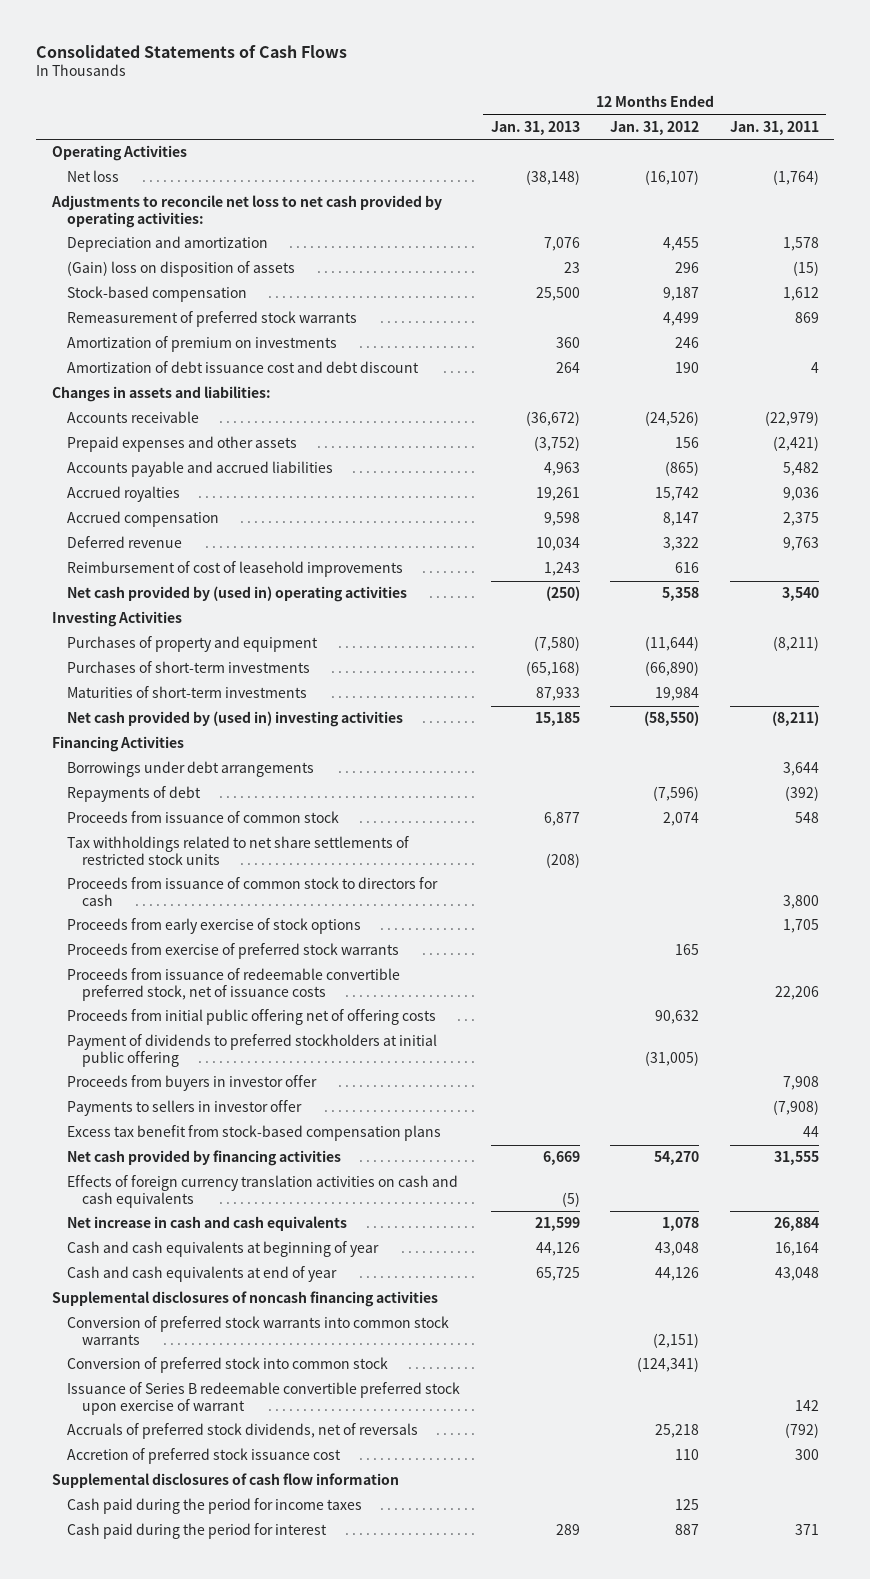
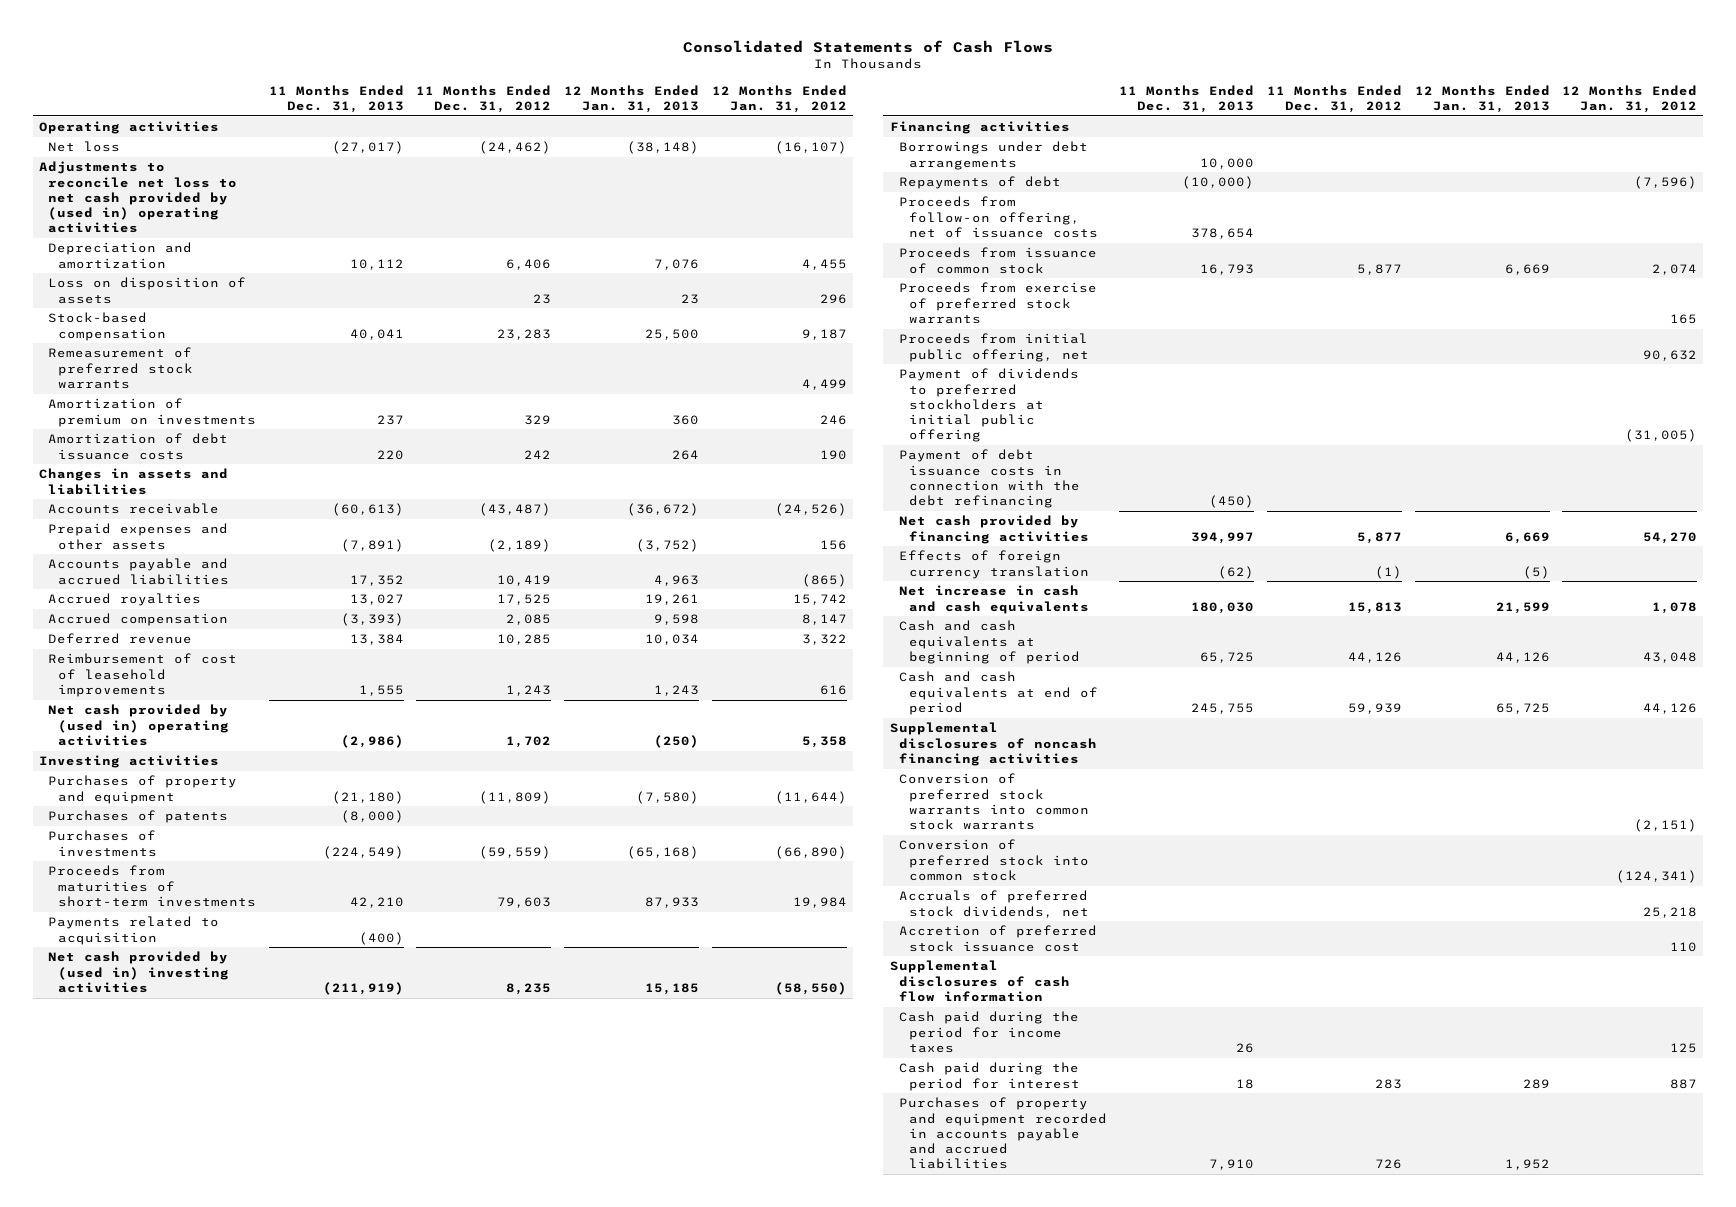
[729,121,819,136] Jan. 31, 2011 -> none
none -> [268,84,404,113] 11 Months Ended Dec. 31, 2013
none -> [416,84,552,113] 11 Months Ended Dec. 31, 2012
[51,145,187,162] Operating Activities -> [39,121,220,135] Operating activities
[50,195,442,228] Adjustments to reconcile net loss to net cash provided by operating activities: -> [39,161,238,234] Adjustments to reconcile net loss to net cash provided by (used in) operating activities
[66,261,295,278] (Gain) loss on disposition of assets -> [48,277,247,304] Loss on disposition of assets
[66,361,419,374] Amortization of debt issuance cost and debt discount -> [48,433,229,460] Amortization of debt issuance costs
[51,386,271,403] Changes in assets and liabilities: -> [39,468,229,495] Changes in assets and liabilities
[51,611,182,628] Investing Activities -> [39,755,220,769] Investing activities
none -> [48,810,229,824] Purchases of patents
[66,661,310,674] Purchases of short-term investments -> [48,830,157,857] Purchases of investments
[66,686,307,699] Maturities of short-term investments -> [48,865,256,907] Proceeds from maturities of short-term investments
none -> [48,916,220,945] Payments related to acquisition
[51,736,184,753] Financing Activities -> [889,121,1070,135] Financing activities
[66,836,409,865] Tax withholdings related to net share settlements of restricted stock units -> none
[66,877,438,906] Proceeds from issuance of common stock to directors for cash -> none
[66,918,361,935] Proceeds from early exercise of stock options -> none
none -> [899,196,1098,238] Proceeds from follow-on offering, net of issuance costs
[543,812,580,827] 6,877 -> [1504,263,1550,275] 6,669
[66,968,400,1001] Proceeds from issuance of redeemable convertible preferred stock, net of issuance costs -> none
[66,1009,436,1026] Proceeds from initial public offering net of offering costs -> [899,333,1089,362] Proceeds from initial public offering, net
[66,1075,317,1092] Proceeds from buyers in investor offer -> none
[66,1100,302,1117] Payments to sellers in investor offer -> none
[66,1125,441,1142] Excess tax benefit from stock-based compensation plans -> none
none -> [899,449,1080,509] Payment of debt issuance costs in connection with the debt refinancing
[66,1175,458,1208] Effects of foreign currency translation activities on cash and cash equivalents -> [899,550,1089,579] Effects of foreign currency translation
[66,1241,379,1258] Cash and cash equivalents at beginning of year -> [899,620,1080,664] Cash and cash equivalents at beginning of period
[66,1266,337,1283] Cash and cash equivalents at end of year -> [899,671,1098,715] Cash and cash equivalents at end of period
[66,1382,460,1415] Issuance of Series B redeemable convertible preferred stock upon exercise of warrant -> none
[66,1423,418,1440] Accruals of preferred stock dividends, net of reversals -> [899,890,1089,918] Accruals of preferred stock dividends, net
none -> [899,1097,1107,1170] Purchases of property and equipment recorded in accounts payable and accrued liabilities

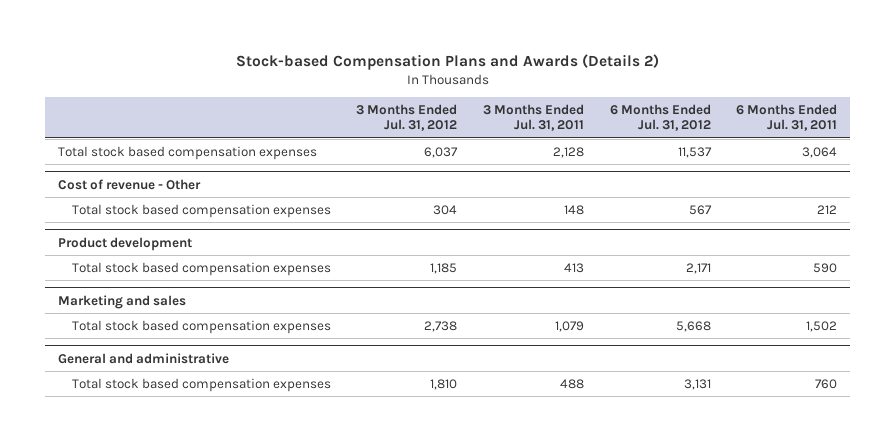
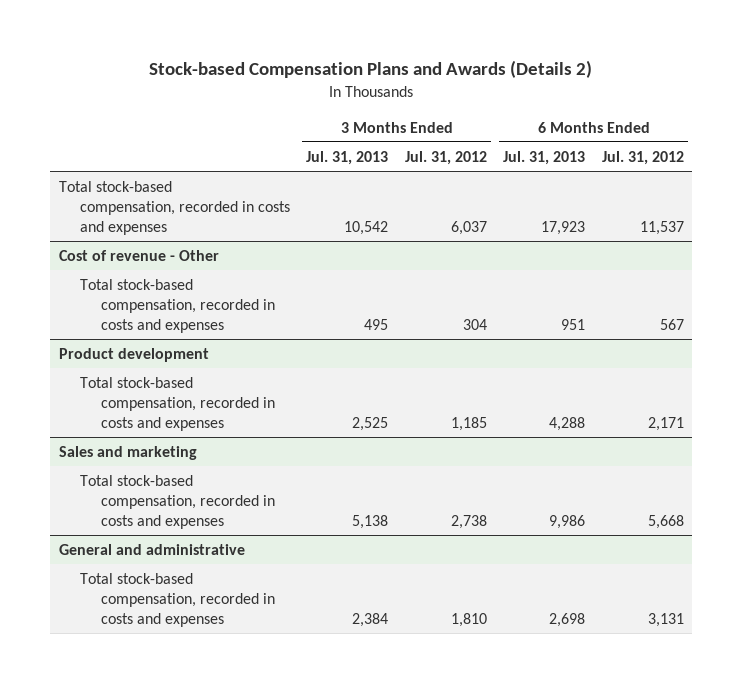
[482,103,584,132] 3 Months Ended Jul. 31, 2011 -> none
[736,103,838,132] 6 Months Ended Jul. 31, 2011 -> none
none -> [306,150,389,165] Jul. 31, 2013
none -> [503,150,586,165] Jul. 31, 2013
[57,145,317,160] Total stock based compensation expenses -> [58,180,290,235] Total stock-based compensation, recorded in costs and expenses
[71,203,331,218] Total stock based compensation expenses -> [79,278,276,333] Total stock-based compensation, recorded in costs and expenses
[71,261,331,276] Total stock based compensation expenses -> [79,376,276,431] Total stock-based compensation, recorded in costs and expenses
[57,294,186,309] Marketing and sales -> [58,445,197,460] Sales and marketing
[71,319,331,334] Total stock based compensation expenses -> [79,474,276,529] Total stock-based compensation, recorded in costs and expenses
[71,377,331,392] Total stock based compensation expenses -> [79,572,276,627] Total stock-based compensation, recorded in costs and expenses

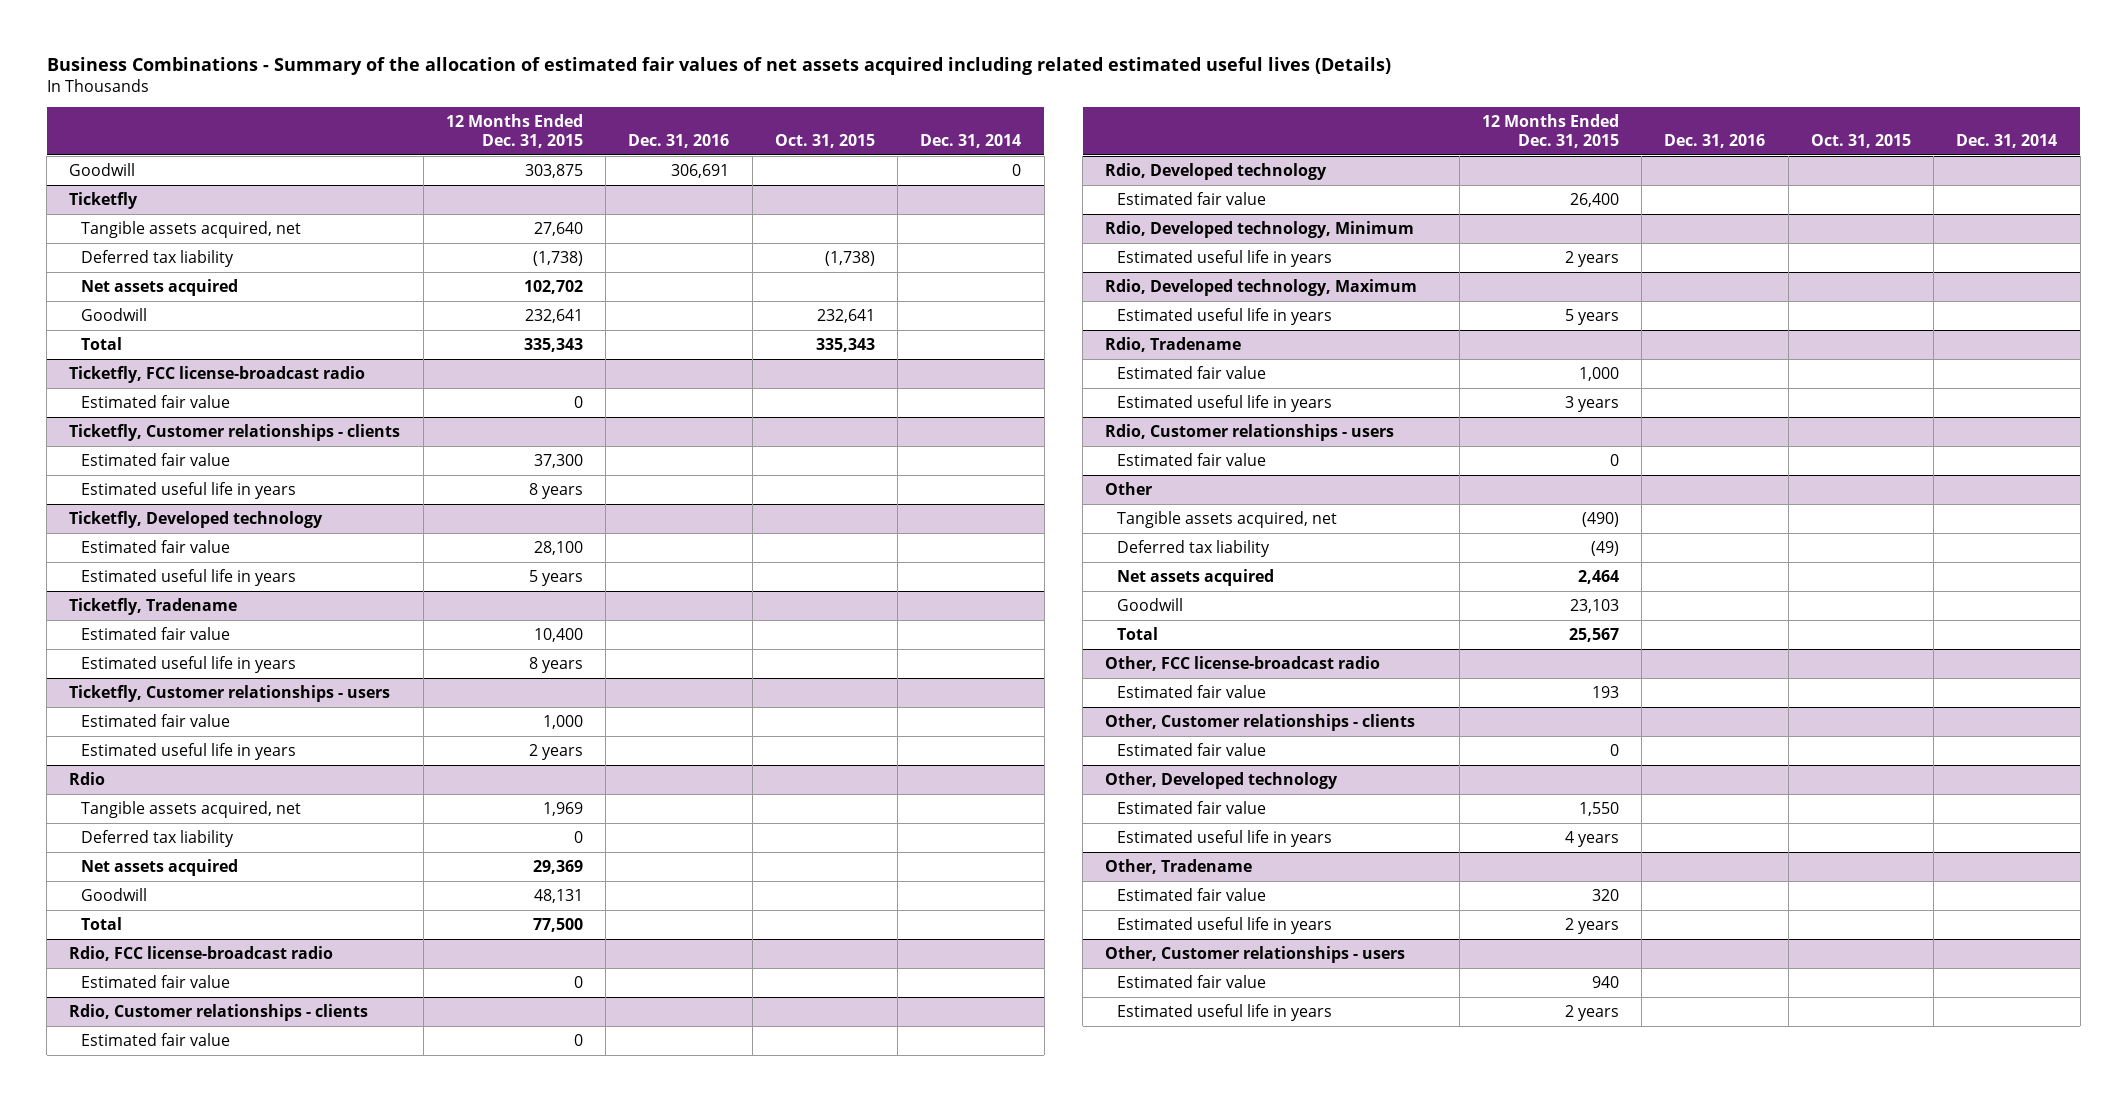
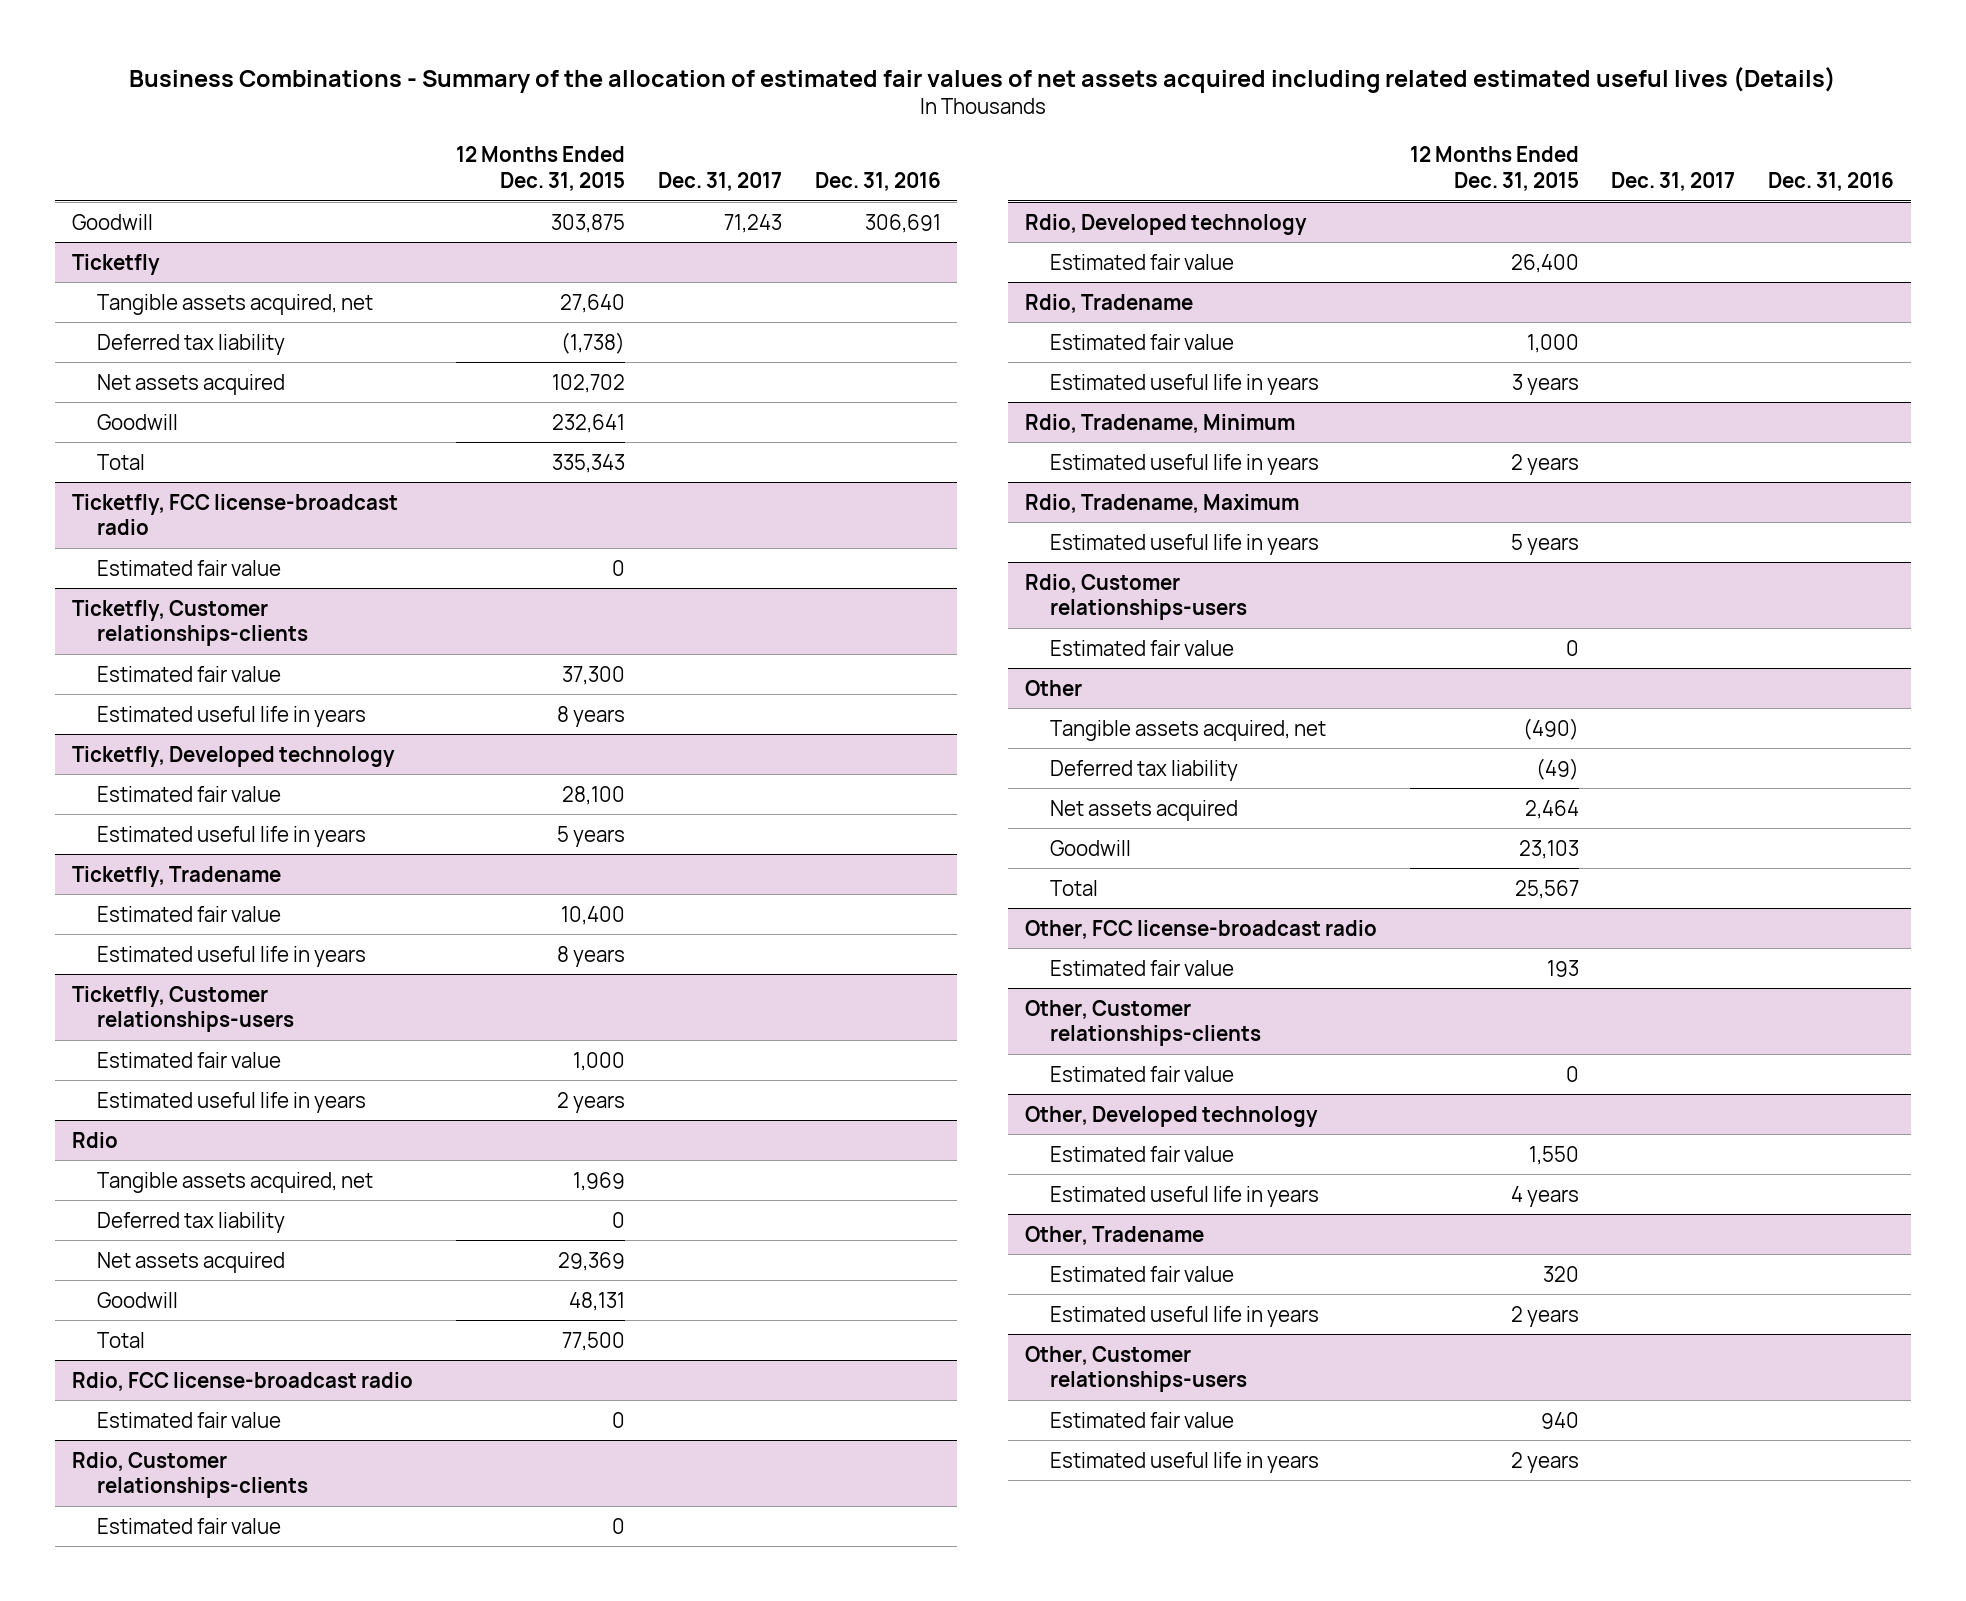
[774,133,875,148] Oct. 31, 2015 -> none
[920,133,1022,148] Dec. 31, 2014 -> none
none -> [658,172,783,192] Dec. 31, 2017
[69,423,401,441] Ticketfly, Customer relationships - clients -> [71,599,308,647] Ticketfly, Customer relationships-clients
[69,684,391,702] Ticketfly, Customer relationships - users -> [71,985,294,1033] Ticketfly, Customer relationships-users
[69,1003,369,1021] Rdio, Customer relationships - clients -> [71,1451,308,1499] Rdio, Customer relationships-clients
[1105,220,1415,238] Rdio, Developed technology, Minimum -> none
[1117,249,1333,267] Estimated useful life in years -> none
[1105,278,1418,296] Rdio, Developed technology, Maximum -> none
[1117,307,1333,325] Estimated useful life in years -> none
none -> [1024,413,1295,433] Rdio, Tradename, Minimum
none -> [1049,453,1319,475] Estimated useful life in years
none -> [1024,493,1299,513] Rdio, Tradename, Maximum
none -> [1049,533,1319,555] Estimated useful life in years
[1105,423,1395,441] Rdio, Customer relationships - users -> [1024,573,1247,621] Rdio, Customer relationships-users
[1105,713,1416,731] Other, Customer relationships - clients -> [1024,999,1261,1047] Other, Customer relationships-clients
[1105,945,1406,963] Other, Customer relationships - users -> [1024,1345,1247,1393] Other, Customer relationships-users

